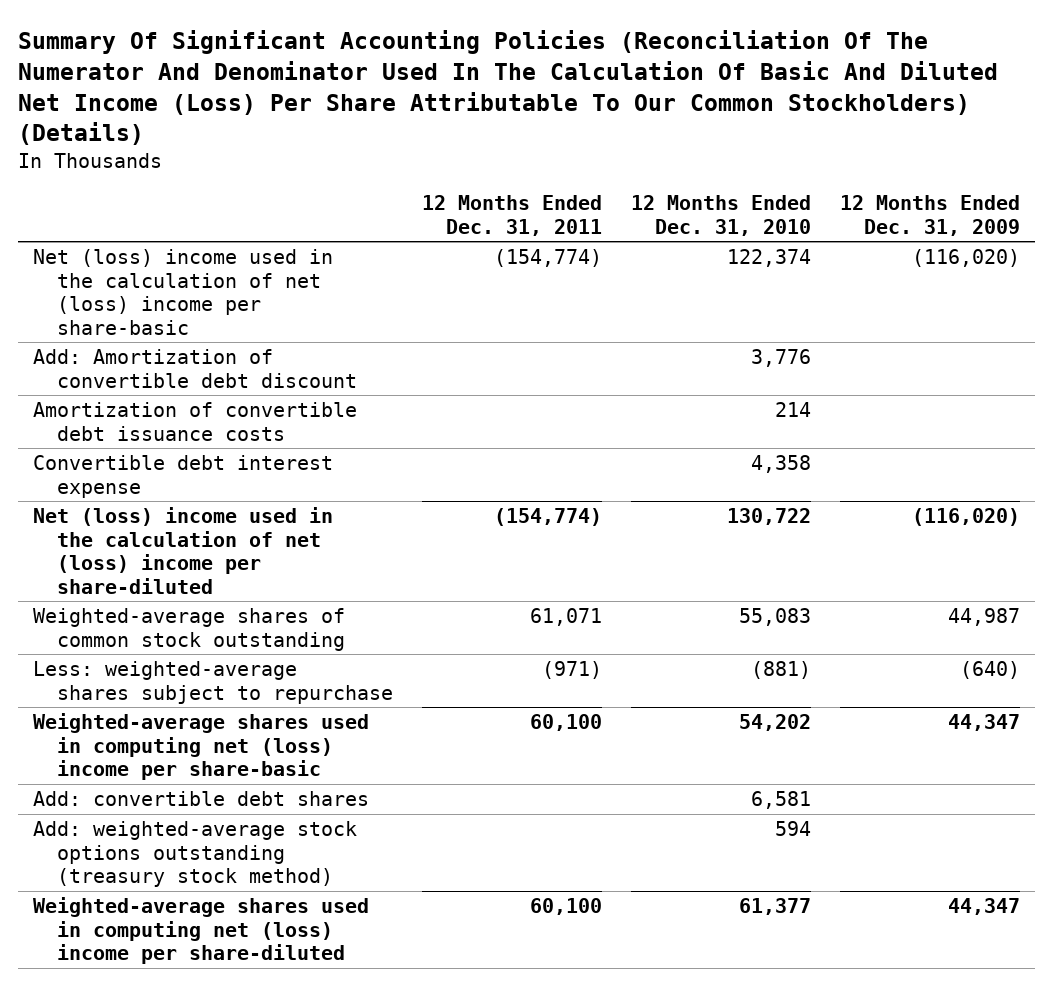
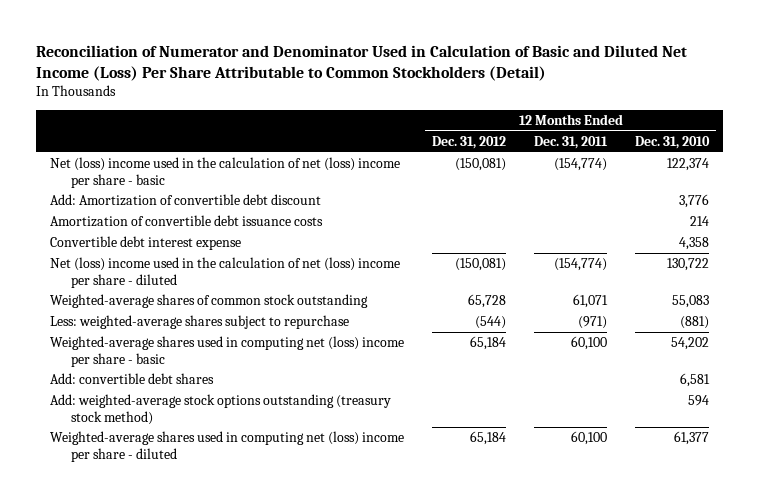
[18,30,999,146] Summary Of Significant Accounting Policies (Reconciliation Of The Numerator And Denominator Used In The Calculation Of Basic And Diluted Net Income (Loss) Per Share Attributable To Our Common Stockholders) (Details) -> [35,44,687,81] Reconciliation of Numerator and Denominator Used in Calculation of Basic and Diluted Net Income (Loss) Per Share Attributable to Common Stockholders (Detail)
[840,194,1021,236] 12 Months Ended Dec. 31, 2009 -> none
none -> [431,135,506,149] Dec. 31, 2012
[33,249,334,335] Net (loss) income used in the calculation of net (loss) income per share-basic -> [49,157,400,188] Net (loss) income used in the calculation of net (loss) income per share - basic
[33,507,334,594] Net (loss) income used in the calculation of net (loss) income per share-diluted -> [49,257,400,288] Net (loss) income used in the calculation of net (loss) income per share - diluted
[33,713,370,781] Weighted-average shares used in computing net (loss) income per share-basic -> [49,336,404,367] Weighted-average shares used in computing net (loss) income per share - basic
[33,897,370,965] Weighted-average shares used in computing net (loss) income per share-diluted -> [49,431,404,462] Weighted-average shares used in computing net (loss) income per share - diluted

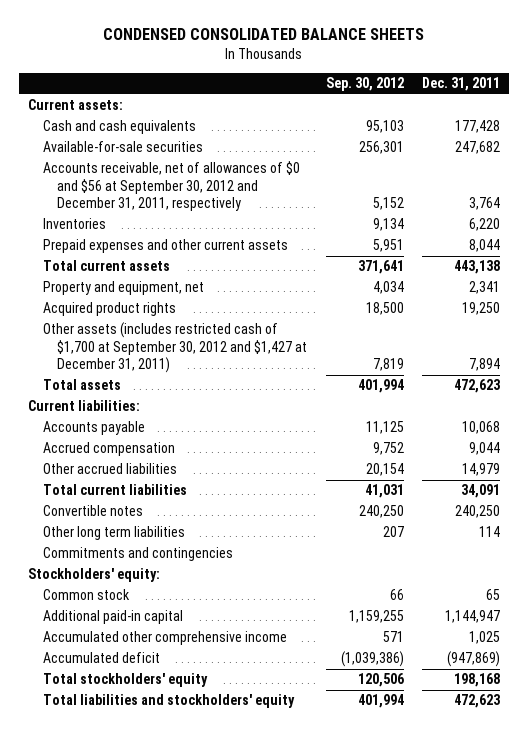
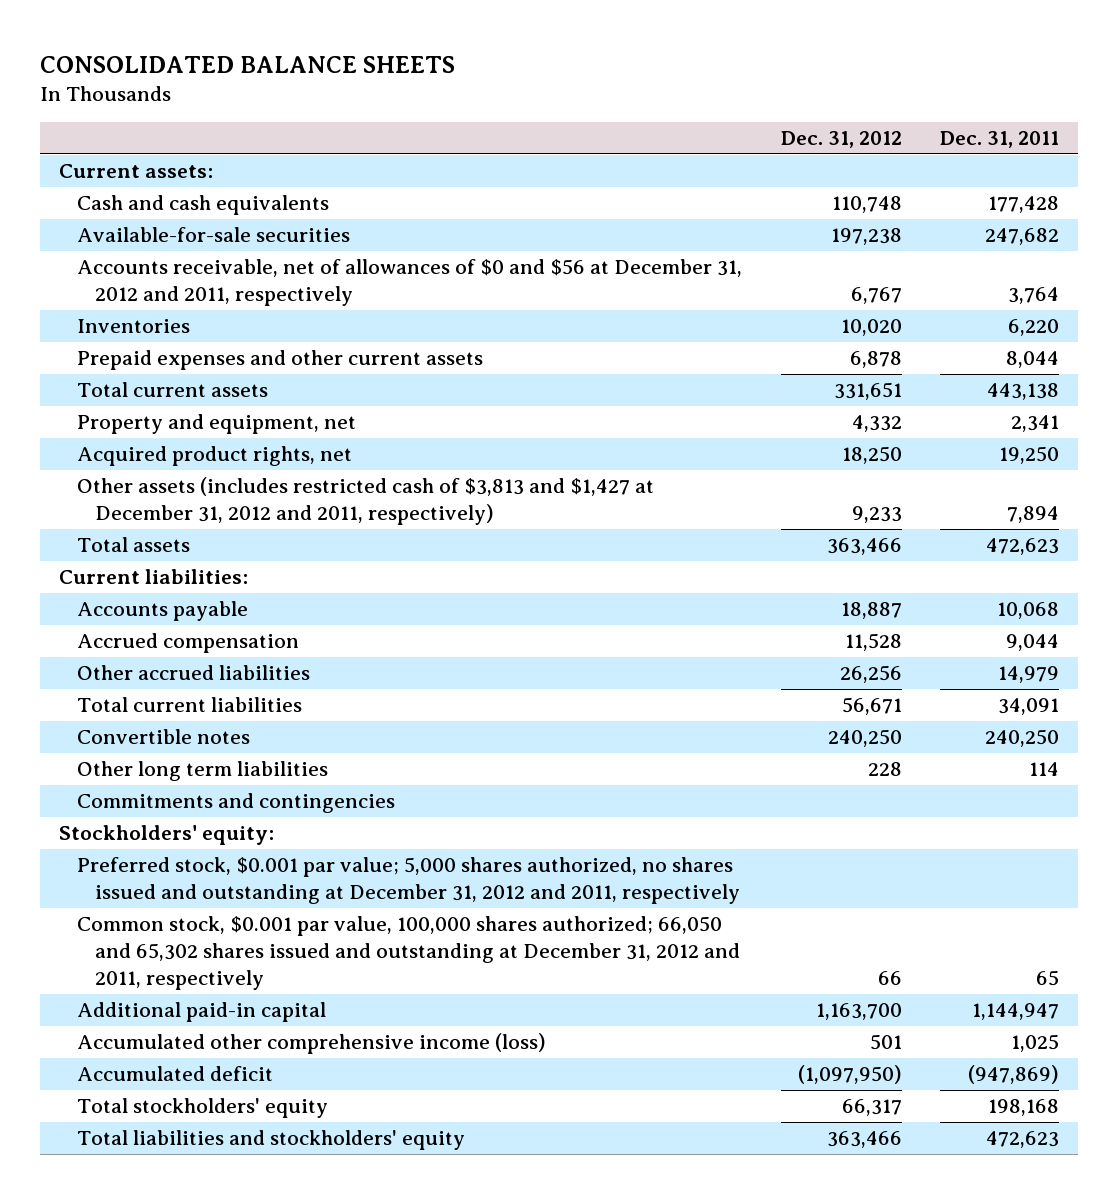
[102,28,424,41] CONDENSED CONSOLIDATED BALANCE SHEETS -> [40,55,456,73] CONSOLIDATED BALANCE SHEETS
[325,76,404,91] Sep. 30, 2012 -> none
none -> [780,131,902,149] Dec. 31, 2012
[42,161,300,212] Accounts receivable, net of allowances of $0 and $56 at September 30, 2012 and December 31, 2011, respectively -> [77,259,743,307] Accounts receivable, net of allowances of $0 and $56 at December 31, 2012 and 2011, respectively
[42,302,176,317] Acquired product rights -> [77,446,353,467] Acquired product rights, net
[42,322,308,374] Other assets (includes restricted cash of $1,700 at September 30, 2012 and $1,427 at December 31, 2011) -> [77,477,655,526] Other assets (includes restricted cash of $3,813 and $1,427 at December 31, 2012 and 2011, respectively)
none -> [77,857,741,905] Preferred stock, $0.001 par value; 5,000 shares authorized, no shares issued and outstanding at December 31, 2012 and 2011, respectively
[42,589,130,601] Common stock -> [77,916,741,991] Common stock, $0.001 par value, 100,000 shares authorized; 66,050 and 65,302 shares issued and outstanding at December 31, 2012 and 2011, respectively
[42,631,287,646] Accumulated other comprehensive income -> [77,1033,547,1055] Accumulated other comprehensive income (loss)

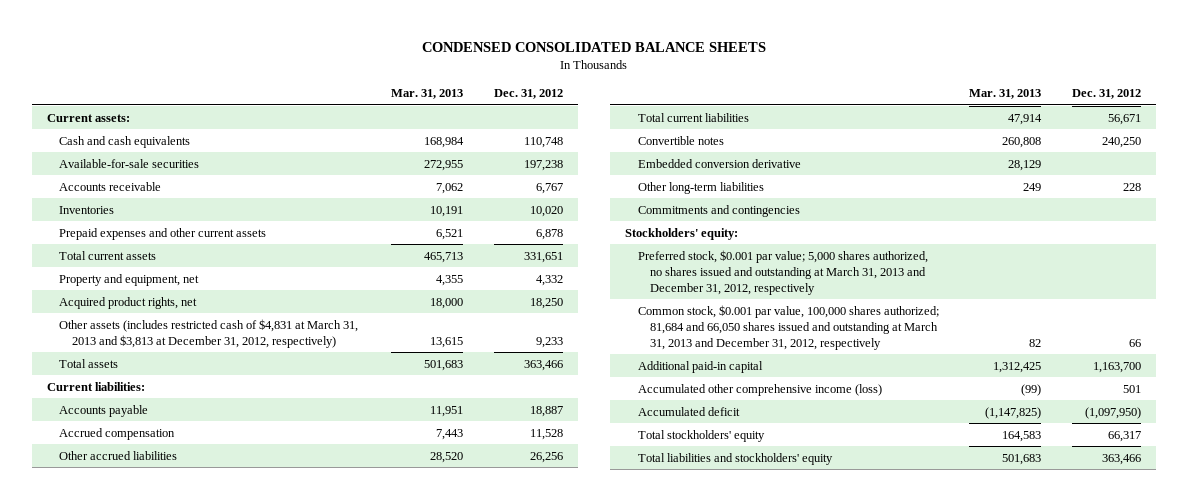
[40,55,456,73] CONSOLIDATED BALANCE SHEETS -> [422,41,767,52] CONDENSED CONSOLIDATED BALANCE SHEETS
[940,131,1060,149] Dec. 31, 2011 -> none
none -> [391,89,464,100] Mar. 31, 2013
[77,259,743,307] Accounts receivable, net of allowances of $0 and $56 at December 31, 2012 and 2011, respectively -> [59,181,162,191] Accounts receivable
[77,477,655,526] Other assets (includes restricted cash of $3,813 and $1,427 at December 31, 2012 and 2011, respectively) -> [59,318,359,348] Other assets (includes restricted cash of $4,831 at March 31, 2013 and $3,813 at December 31, 2012, respectively)
none -> [637,158,801,168] Embedded conversion derivative
[77,761,329,782] Other long term liabilities -> [637,181,764,194] Other long-term liabilities
[77,857,741,905] Preferred stock, $0.001 par value; 5,000 shares authorized, no shares issued and outstanding at December 31, 2012 and 2011, respectively -> [637,249,928,295] Preferred stock, $0.001 par value; 5,000 shares authorized, no shares issued and outstanding at March 31, 2013 and December 31, 2012, respectively
[77,916,741,991] Common stock, $0.001 par value, 100,000 shares authorized; 66,050 and 65,302 shares issued and outstanding at December 31, 2012 and 2011, respectively -> [637,304,939,350] Common stock, $0.001 par value, 100,000 shares authorized; 81,684 and 66,050 shares issued and outstanding at March 31, 2013 and December 31, 2012, respectively

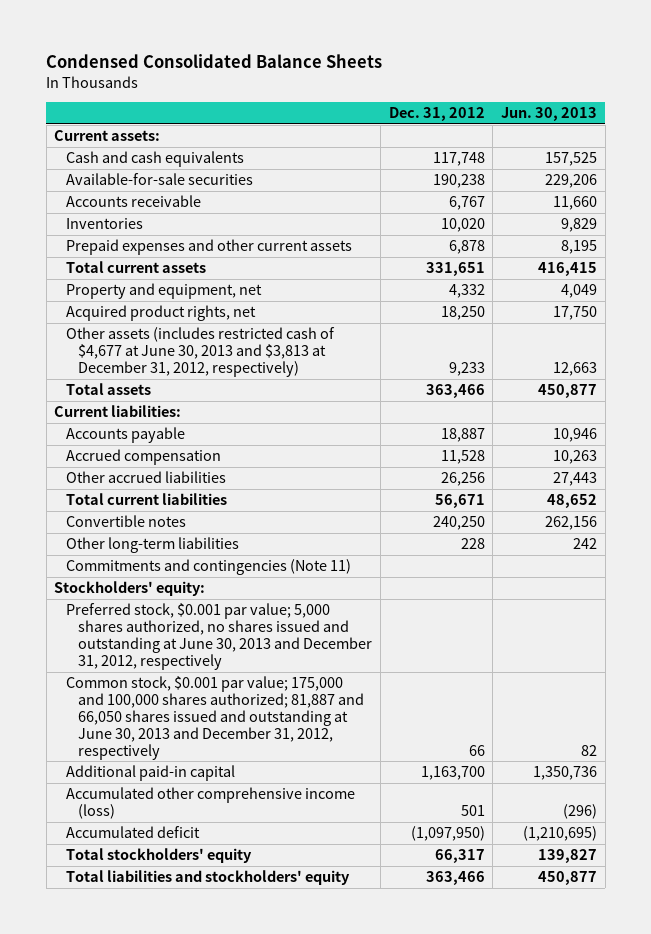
[422,41,767,52] CONDENSED CONSOLIDATED BALANCE SHEETS -> [46,54,383,69] Condensed Consolidated Balance Sheets
[391,89,464,100] Mar. 31, 2013 -> none
none -> [501,107,598,122] Jun. 30, 2013
[523,136,563,148] 110,748 -> [432,152,485,167] 117,748
[523,159,563,171] 197,238 -> [432,174,485,189] 190,238
[59,318,359,348] Other assets (includes restricted cash of $4,831 at March 31, 2013 and $3,813 at December 31, 2012, respectively) -> [66,327,336,377] Other assets (includes restricted cash of $4,677 at June 30, 2013 and $3,813 at December 31, 2012, respectively)
[637,158,801,168] Embedded conversion derivative -> none
[637,204,800,217] Commitments and contingencies -> [66,559,352,576] Commitments and contingencies (Note 11)
[637,249,928,295] Preferred stock, $0.001 par value; 5,000 shares authorized, no shares issued and outstanding at March 31, 2013 and December 31, 2012, respectively -> [66,603,373,670] Preferred stock, $0.001 par value; 5,000 shares authorized, no shares issued and outstanding at June 30, 2013 and December 31, 2012, respectively
[637,304,939,350] Common stock, $0.001 par value, 100,000 shares authorized; 81,684 and 66,050 shares issued and outstanding at March 31, 2013 and December 31, 2012, respectively -> [66,676,365,760] Common stock, $0.001 par value; 175,000 and 100,000 shares authorized; 81,887 and 66,050 shares issued and outstanding at June 30, 2013 and December 31, 2012, respectively

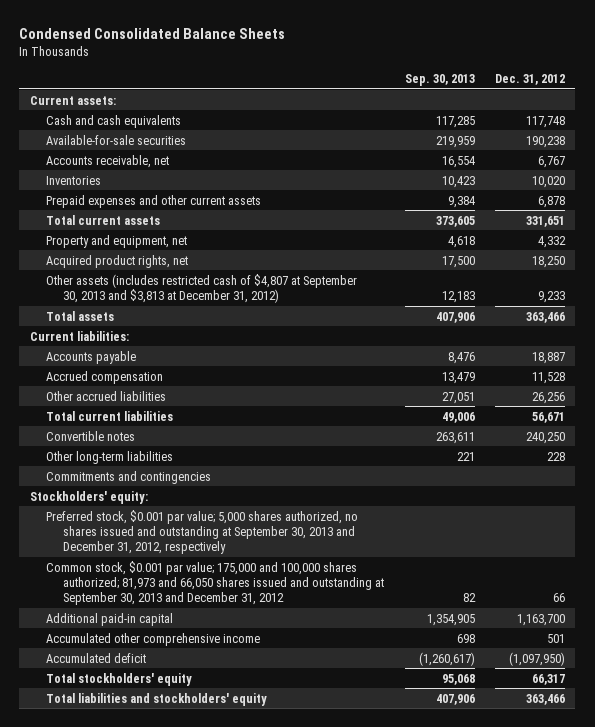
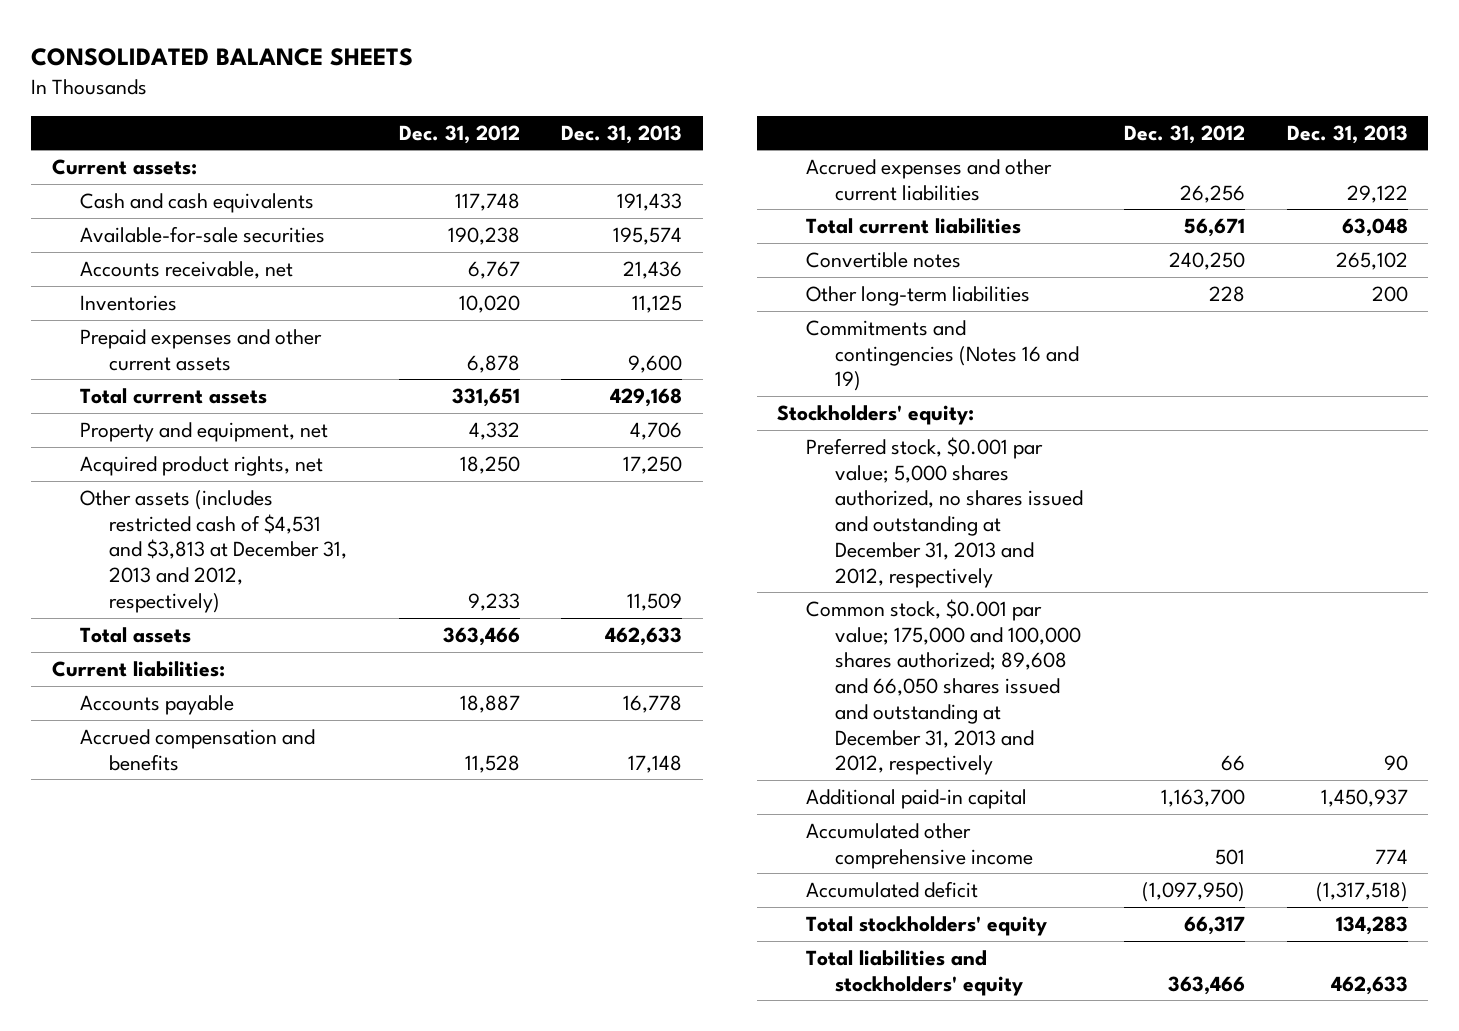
[19,27,286,39] Condensed Consolidated Balance Sheets -> [30,47,413,66] CONSOLIDATED BALANCE SHEETS
[404,73,475,86] Sep. 30, 2013 -> none
none -> [560,124,682,144] Dec. 31, 2013
[46,273,358,303] Other assets (includes restricted cash of $4,807 at September 30, 2013 and $3,813 at December 31, 2012) -> [80,490,348,613] Other assets (includes restricted cash of $4,531 and $3,813 at December 31, 2013 and 2012, respectively)
[46,370,164,384] Accrued compensation -> [80,729,316,771] Accrued compensation and benefits
[46,390,167,401] Other accrued liabilities -> [806,159,1053,201] Accrued expenses and other current liabilities
[46,470,212,484] Commitments and contingencies -> [806,320,1079,392] Commitments and contingencies (Notes 16 and 19)
[46,509,359,555] Preferred stock, $0.001 par value; 5,000 shares authorized, no shares issued and outstanding at September 30, 2013 and December 31, 2012, respectively -> [806,437,1083,588] Preferred stock, $0.001 par value; 5,000 shares authorized, no shares issued and outstanding at December 31, 2013 and 2012, respectively
[46,560,385,606] Common stock, $0.001 par value; 175,000 and 100,000 shares authorized; 81,973 and 66,050 shares issued and outstanding at September 30, 2013 and December 31, 2012 -> [806,599,1081,776] Common stock, $0.001 par value; 175,000 and 100,000 shares authorized; 89,608 and 66,050 shares issued and outstanding at December 31, 2013 and 2012, respectively

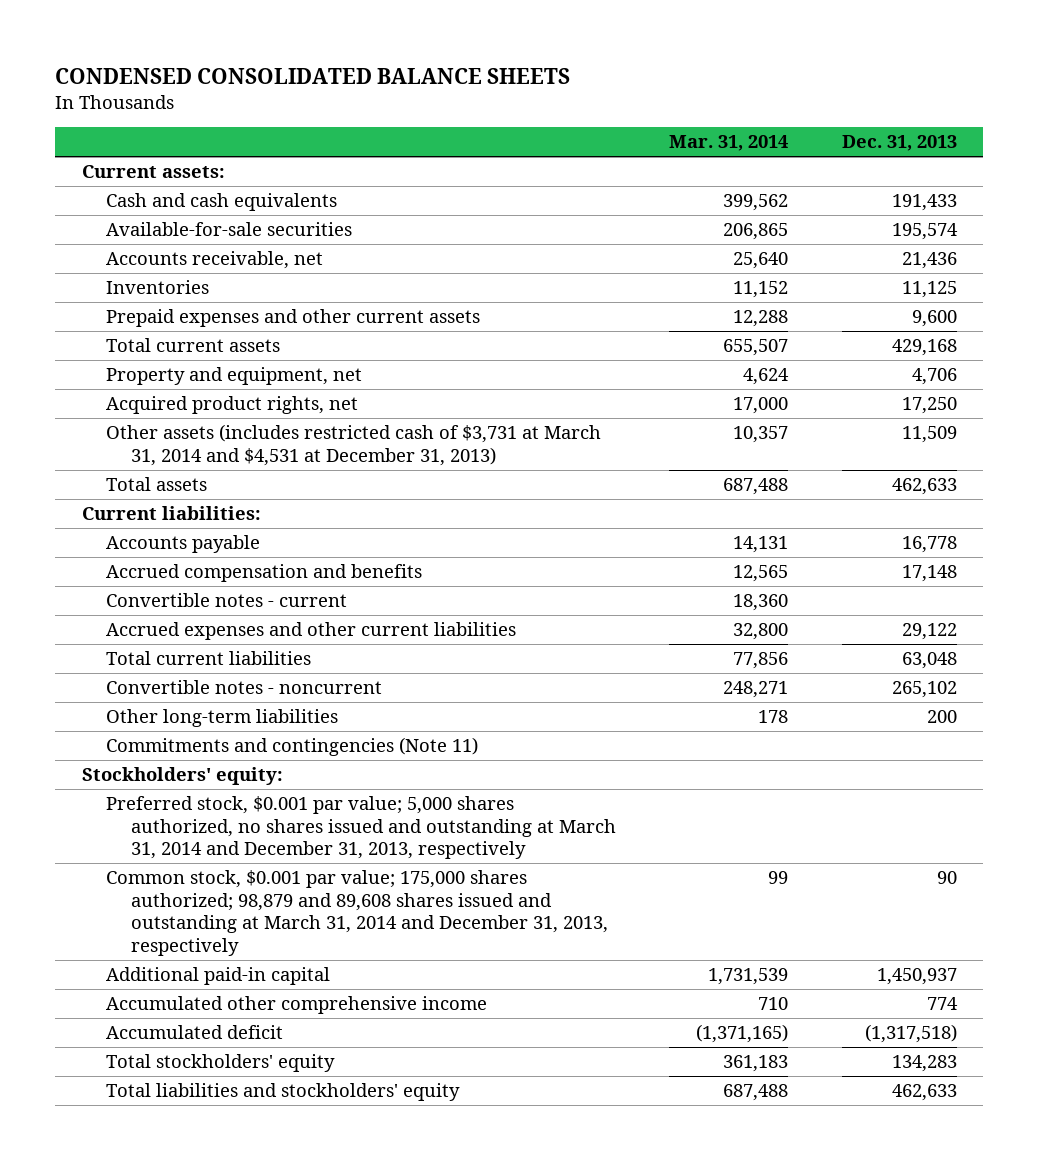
[30,47,413,66] CONSOLIDATED BALANCE SHEETS -> [55,67,571,84] CONDENSED CONSOLIDATED BALANCE SHEETS
[398,124,520,144] Dec. 31, 2012 -> none
none -> [669,135,789,152] Mar. 31, 2014
[80,490,348,613] Other assets (includes restricted cash of $4,531 and $3,813 at December 31, 2013 and 2012, respectively) -> [106,424,602,466] Other assets (includes restricted cash of $3,731 at March 31, 2014 and $4,531 at December 31, 2013)
none -> [106,593,348,608] Convertible notes - current
[806,252,962,269] Convertible notes -> [106,680,383,695] Convertible notes - noncurrent
[806,320,1079,392] Commitments and contingencies (Notes 16 and 19) -> [106,737,479,757] Commitments and contingencies (Note 11)
[806,437,1083,588] Preferred stock, $0.001 par value; 5,000 shares authorized, no shares issued and outstanding at December 31, 2013 and 2012, respectively -> [106,796,617,860] Preferred stock, $0.001 par value; 5,000 shares authorized, no shares issued and outstanding at March 31, 2014 and December 31, 2013, respectively
[806,599,1081,776] Common stock, $0.001 par value; 175,000 and 100,000 shares authorized; 89,608 and 66,050 shares issued and outstanding at December 31, 2013 and 2012, respectively -> [106,870,609,956] Common stock, $0.001 par value; 175,000 shares authorized; 98,879 and 89,608 shares issued and outstanding at March 31, 2014 and December 31, 2013, respectively

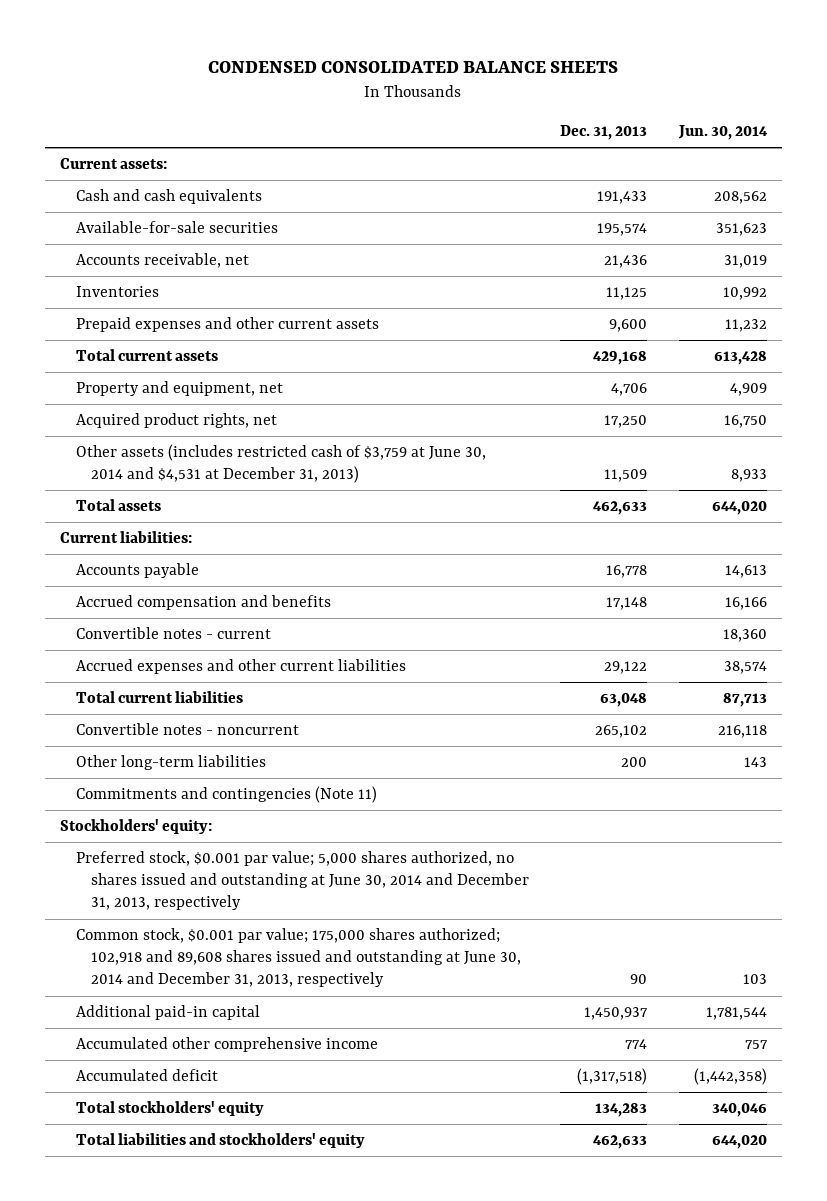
[669,135,789,152] Mar. 31, 2014 -> none
none -> [677,125,768,141] Jun. 30, 2014
[106,424,602,466] Other assets (includes restricted cash of $3,731 at March 31, 2014 and $4,531 at December 31, 2013) -> [75,444,486,484] Other assets (includes restricted cash of $3,759 at June 30, 2014 and $4,531 at December 31, 2013)
[106,796,617,860] Preferred stock, $0.001 par value; 5,000 shares authorized, no shares issued and outstanding at March 31, 2014 and December 31, 2013, respectively -> [75,851,530,911] Preferred stock, $0.001 par value; 5,000 shares authorized, no shares issued and outstanding at June 30, 2014 and December 31, 2013, respectively
[106,870,609,956] Common stock, $0.001 par value; 175,000 shares authorized; 98,879 and 89,608 shares issued and outstanding at March 31, 2014 and December 31, 2013, respectively -> [75,928,522,988] Common stock, $0.001 par value; 175,000 shares authorized; 102,918 and 89,608 shares issued and outstanding at June 30, 2014 and December 31, 2013, respectively

